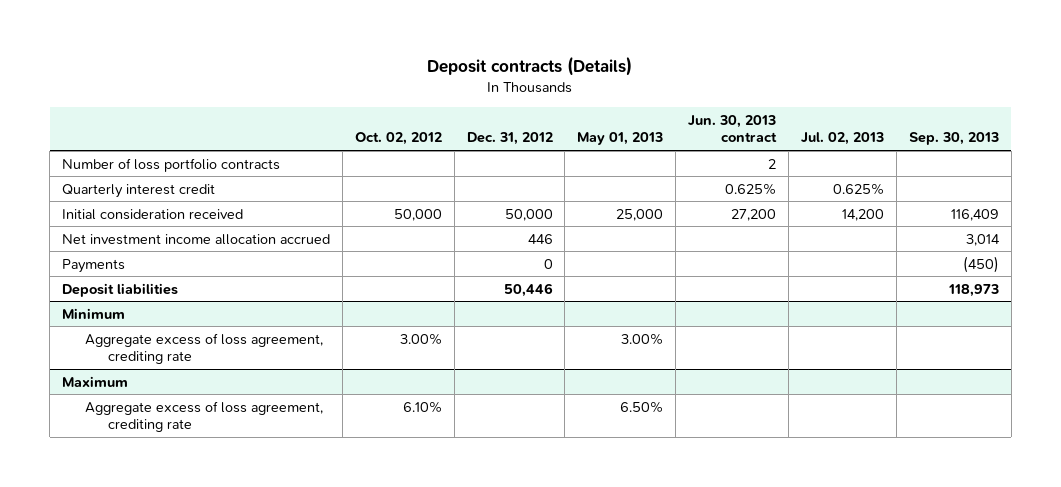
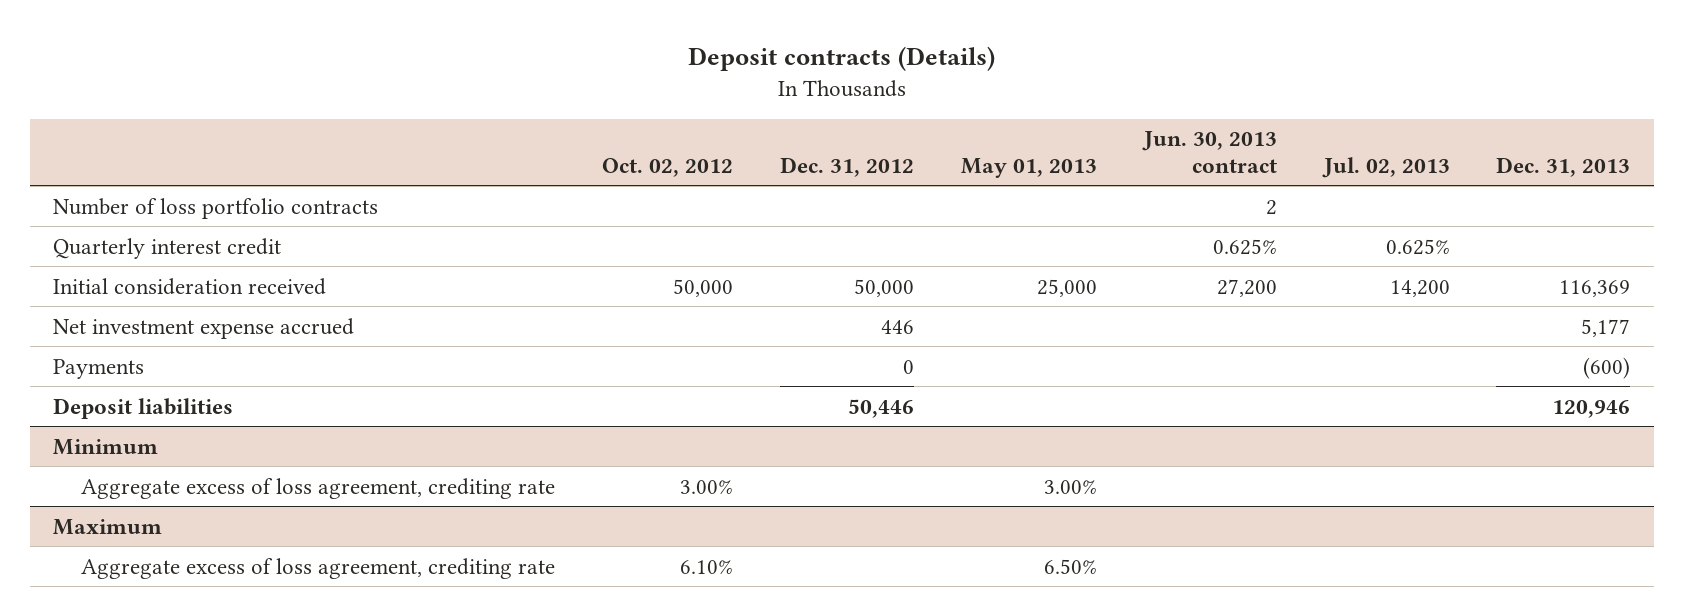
[908,132,999,146] Sep. 30, 2013 -> none
none -> [1496,156,1631,177] Dec. 31, 2013
[61,233,330,245] Net investment income allocation accrued -> [52,317,354,339] Net investment expense accrued

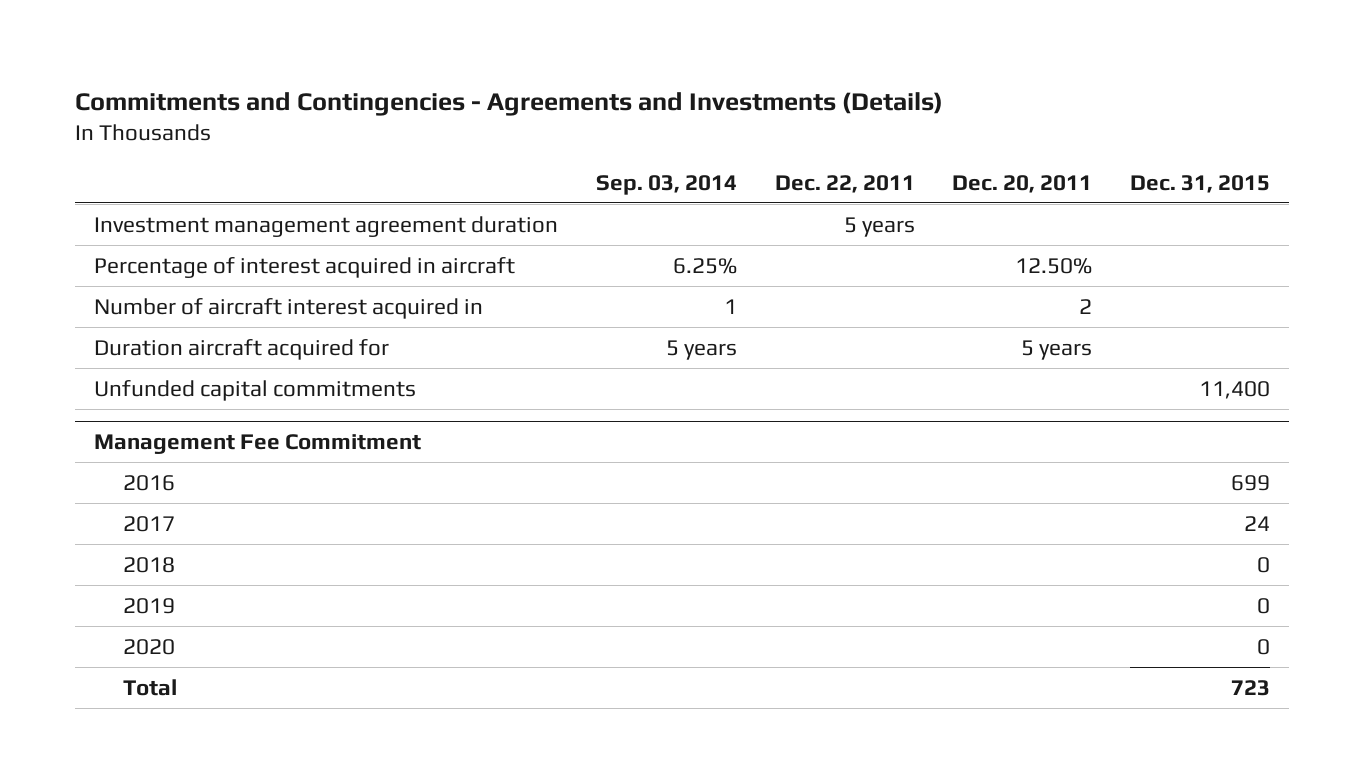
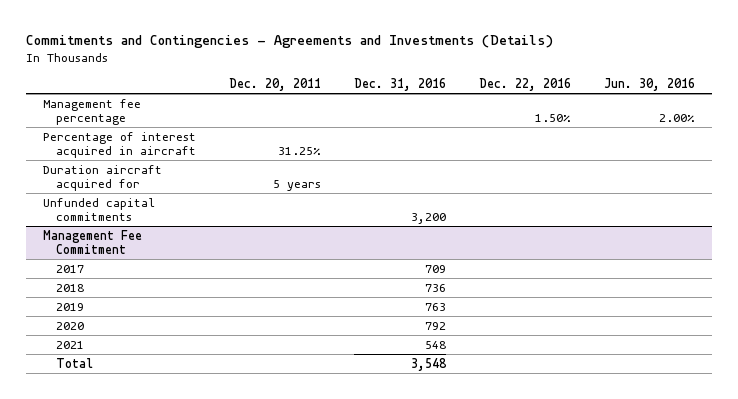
[595,174,737,195] Sep. 03, 2014 -> none
[774,174,915,193] Dec. 22, 2011 -> none
[1130,174,1271,193] Dec. 31, 2015 -> none
none -> [354,77,447,91] Dec. 31, 2016
none -> [479,77,572,91] Dec. 22, 2016
none -> [604,77,696,91] Jun. 30, 2016
[94,215,559,237] Investment management agreement duration -> none
[94,297,484,319] Number of aircraft interest acquired in -> none
none -> [42,98,141,125] Management fee percentage
[1015,257,1093,274] 12.50% -> [278,146,322,155] 31.25%
[123,474,176,491] 2016 -> none
none -> [55,340,84,349] 2021

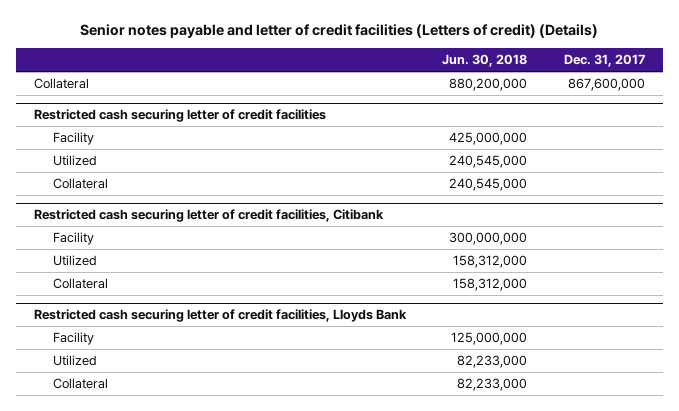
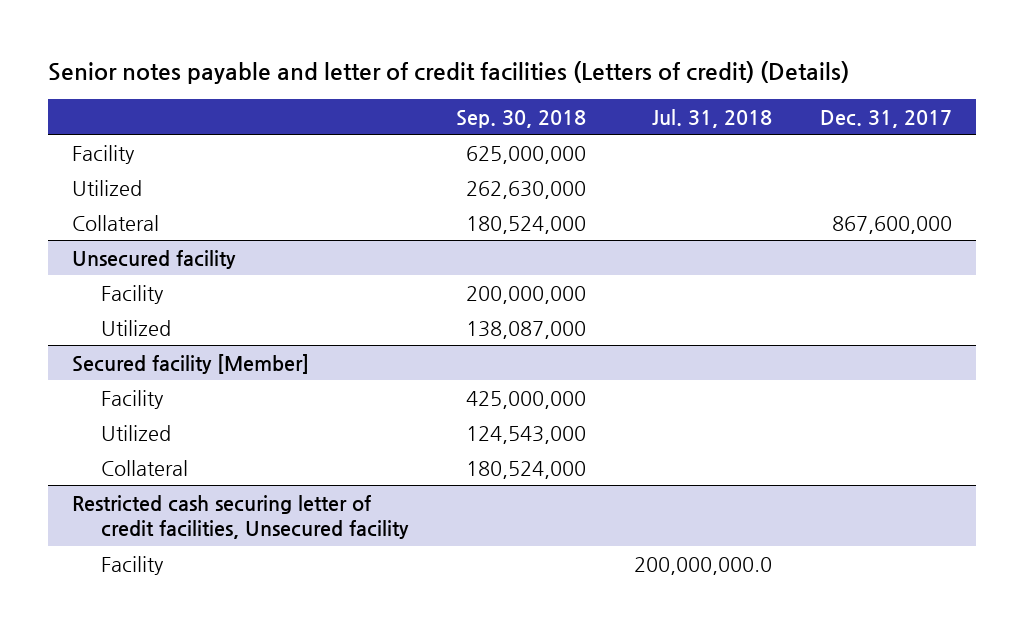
[442,54,528,68] Jun. 30, 2018 -> none
none -> [455,109,586,128] Sep. 30, 2018
none -> [651,108,772,128] Jul. 31, 2018
none -> [72,144,136,164] Facility
none -> [72,179,143,196] Utilized
none -> [72,249,237,269] Unsecured facility
none -> [100,284,164,304] Facility
none -> [100,319,171,336] Utilized
none -> [72,353,310,374] Secured facility [Member]
none -> [100,389,164,409] Facility
none -> [100,424,171,441] Utilized
none -> [100,459,188,476] Collateral
[33,109,326,123] Restricted cash securing letter of credit facilities -> [72,494,409,540] Restricted cash securing letter of credit facilities, Unsecured facility
[52,154,97,166] Utilized -> none
[52,177,108,189] Collateral -> none
[33,209,384,223] Restricted cash securing letter of credit facilities, Citibank -> none
[52,231,94,245] Facility -> none
[52,254,97,266] Utilized -> none
[52,277,108,289] Collateral -> none
[33,309,407,323] Restricted cash securing letter of credit facilities, Lloyds Bank -> none
[52,331,94,345] Facility -> none
[52,354,97,366] Utilized -> none
[52,377,108,389] Collateral -> none

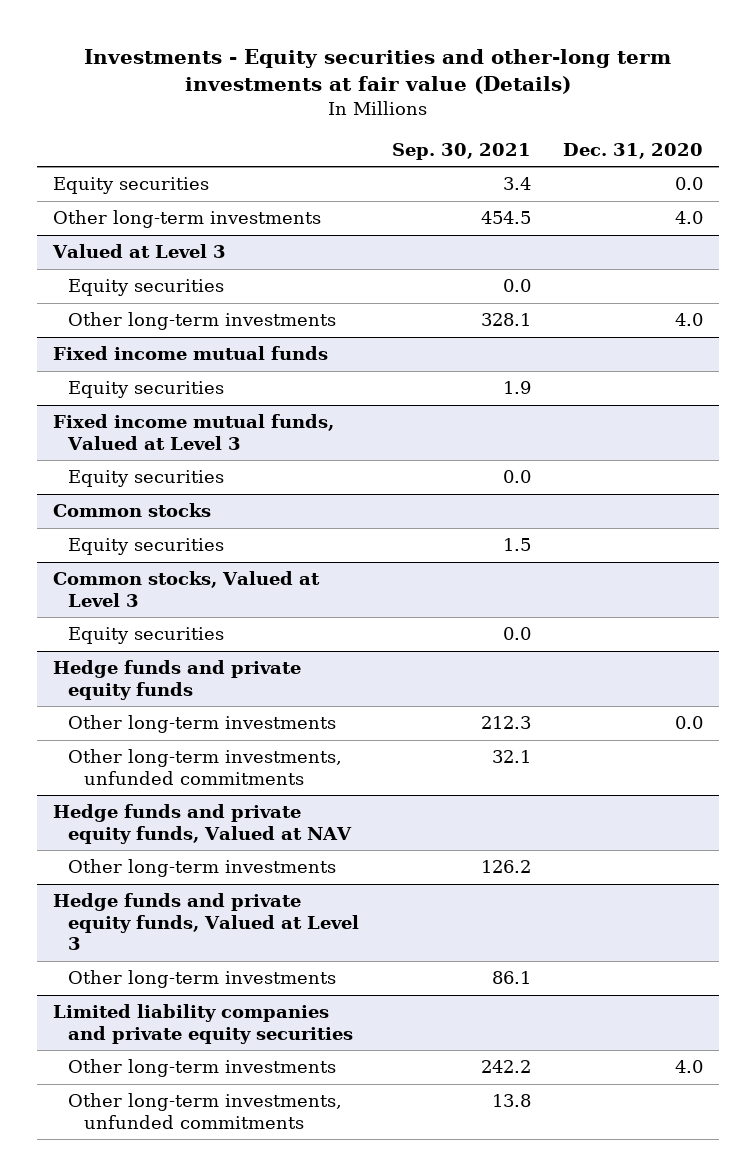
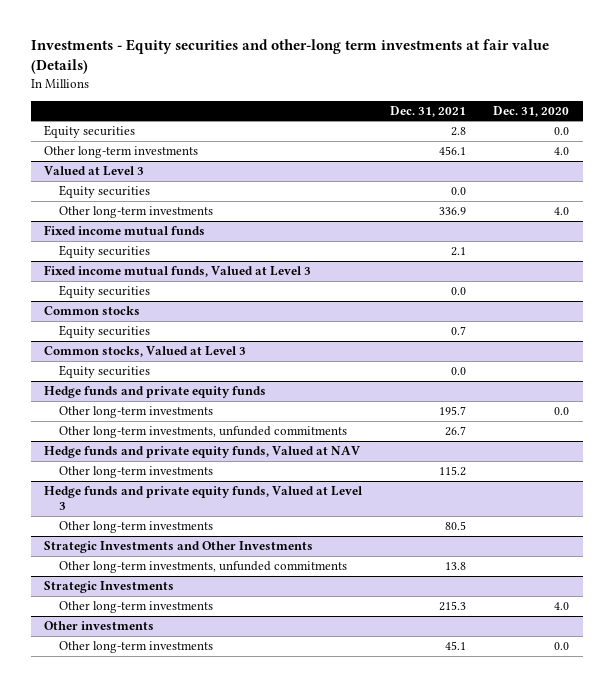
[391,142,531,160] Sep. 30, 2021 -> none
none -> [389,105,466,117] Dec. 31, 2021
none -> [44,541,314,554] Strategic Investments and Other Investments
none -> [58,561,347,574] Other long-term investments, unfunded commitments
[52,1004,354,1044] Limited liability companies and private equity securities -> [44,581,175,594] Strategic Investments
[68,1093,343,1129] Other long-term investments, unfunded commitments -> none
none -> [44,621,155,631] Other investments
none -> [58,641,213,654] Other long-term investments

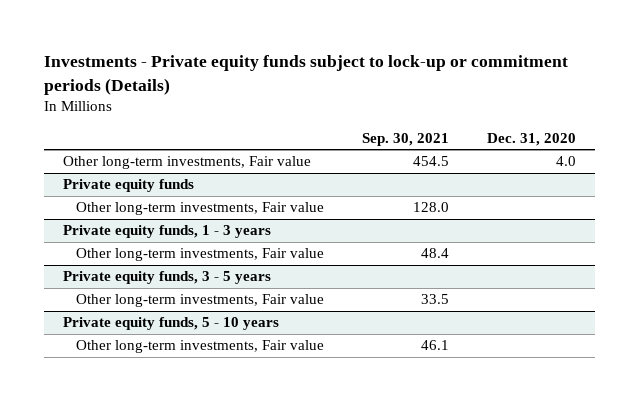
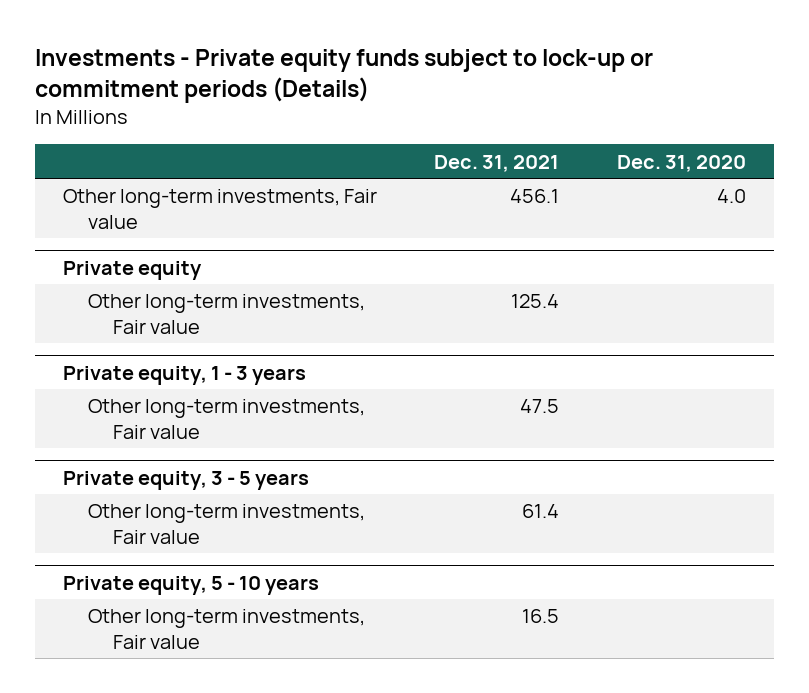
[361,132,449,146] Sep. 30, 2021 -> none
none -> [434,154,560,172] Dec. 31, 2021
[62,179,194,193] Private equity funds -> [63,260,203,280] Private equity
[62,225,271,239] Private equity funds, 1 - 3 years -> [63,365,307,385] Private equity, 1 - 3 years
[62,271,271,285] Private equity funds, 3 - 5 years -> [63,470,310,490] Private equity, 3 - 5 years
[62,317,279,331] Private equity funds, 5 - 10 years -> [63,575,320,595] Private equity, 5 - 10 years

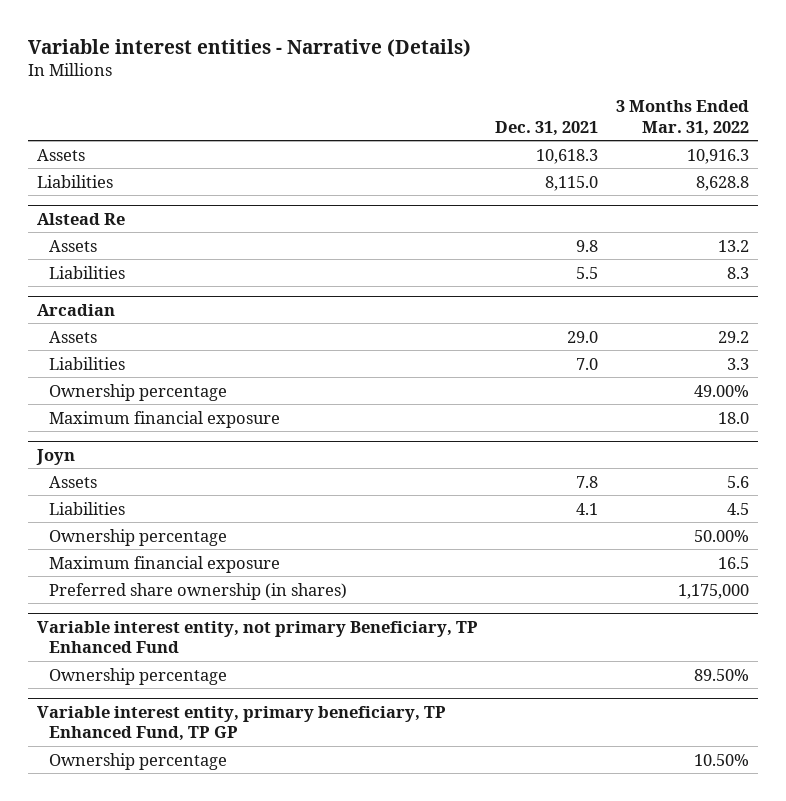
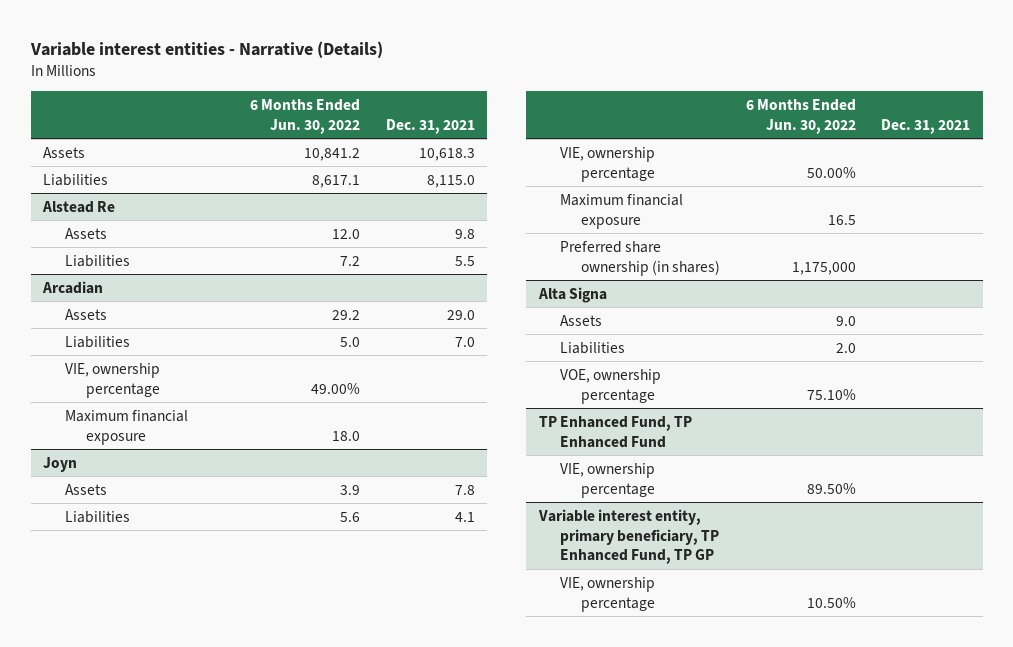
[616,100,750,136] 3 Months Ended Mar. 31, 2022 -> none
none -> [250,98,361,134] 6 Months Ended Jun. 30, 2022
[49,383,228,401] Ownership percentage -> [64,362,160,398] VIE, ownership percentage
[49,528,228,546] Ownership percentage -> [560,146,656,182] VIE, ownership percentage
none -> [537,286,607,303] Alta Signa
none -> [560,314,603,326] Assets
none -> [560,341,626,354] Liabilities
none -> [560,368,662,404] VOE, ownership percentage
[36,620,478,654] Variable interest entity, not primary Beneficiary, TP Enhanced Fund -> [538,415,692,448] TP Enhanced Fund, TP Enhanced Fund
[49,667,228,685] Ownership percentage -> [560,462,656,498] VIE, ownership percentage
[49,752,228,770] Ownership percentage -> [560,576,656,612] VIE, ownership percentage

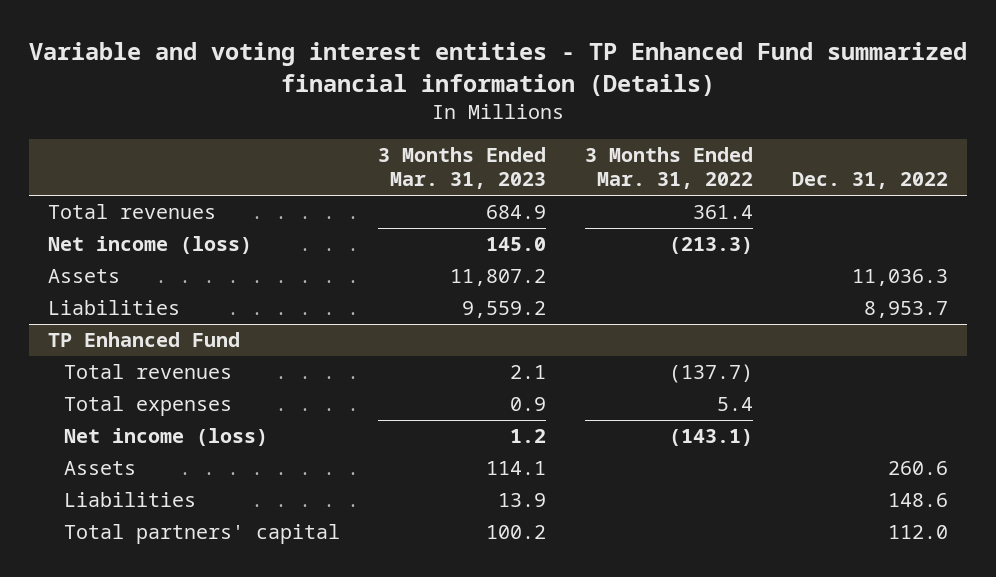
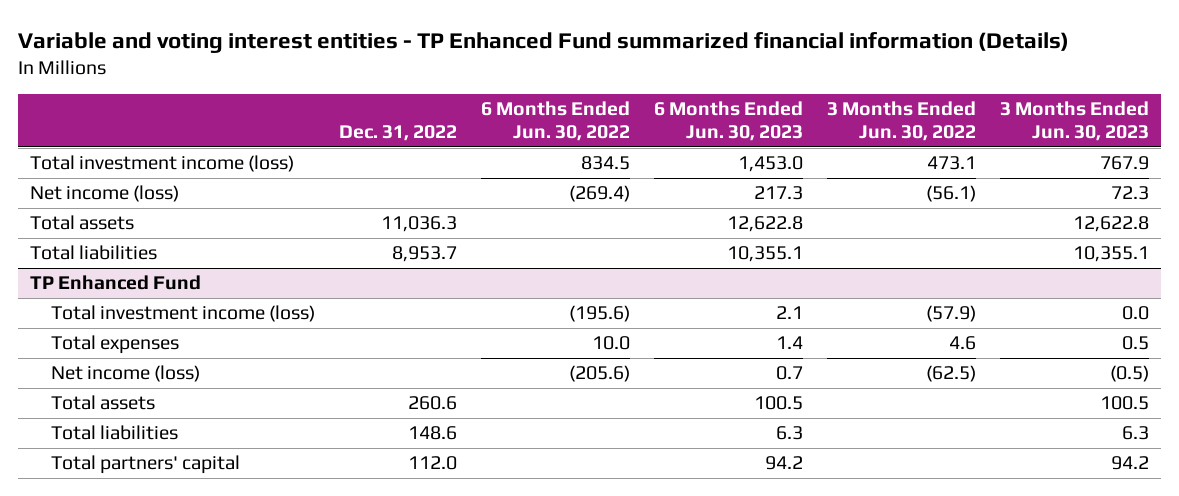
[378,147,547,190] 3 Months Ended Mar. 31, 2023 -> none
[585,147,754,190] 3 Months Ended Mar. 31, 2022 -> none
none -> [481,101,631,142] 6 Months Ended Jun. 30, 2022
none -> [654,101,804,142] 6 Months Ended Jun. 30, 2023
none -> [827,101,977,142] 3 Months Ended Jun. 30, 2022
none -> [1000,101,1150,142] 3 Months Ended Jun. 30, 2023
[48,204,217,220] Total revenues -> [29,155,294,173] Total investment income (loss)
[48,269,121,284] Assets -> [29,215,134,231] Total assets
[48,300,181,316] Liabilities -> [29,245,157,261] Total liabilities
[63,364,232,380] Total revenues -> [50,305,315,323] Total investment income (loss)
[63,461,136,476] Assets -> [50,395,155,411] Total assets
[63,492,196,508] Liabilities -> [50,425,178,441] Total liabilities

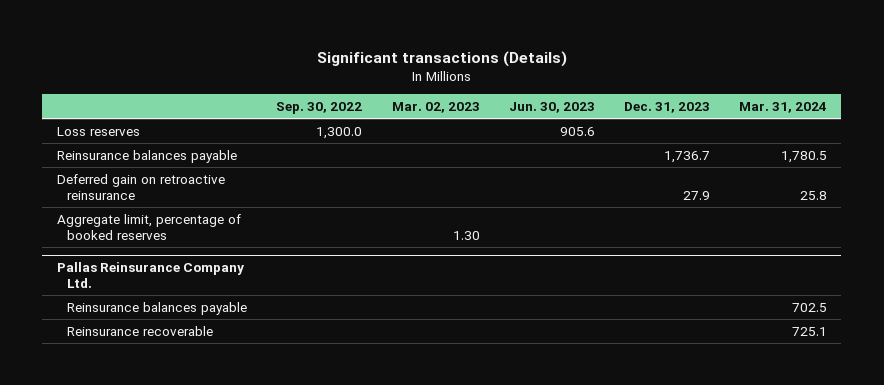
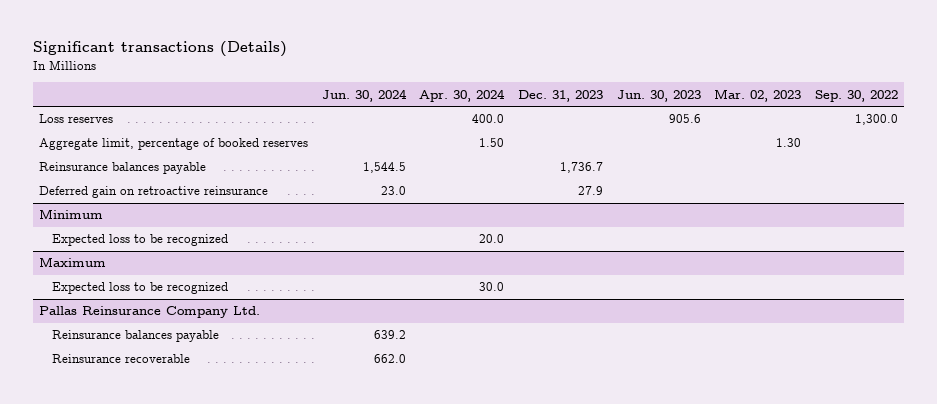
[738,101,827,113] Mar. 31, 2024 -> none
none -> [321,88,407,102] Jun. 30, 2024
none -> [419,88,506,102] Apr. 30, 2024
[57,213,242,240] Aggregate limit, percentage of booked reserves -> [39,138,309,151] Aggregate limit, percentage of booked reserves
none -> [39,209,104,220] Minimum
none -> [52,234,229,247] Expected loss to be recognized
none -> [39,257,107,268] Maximum
none -> [52,282,229,295] Expected loss to be recognized

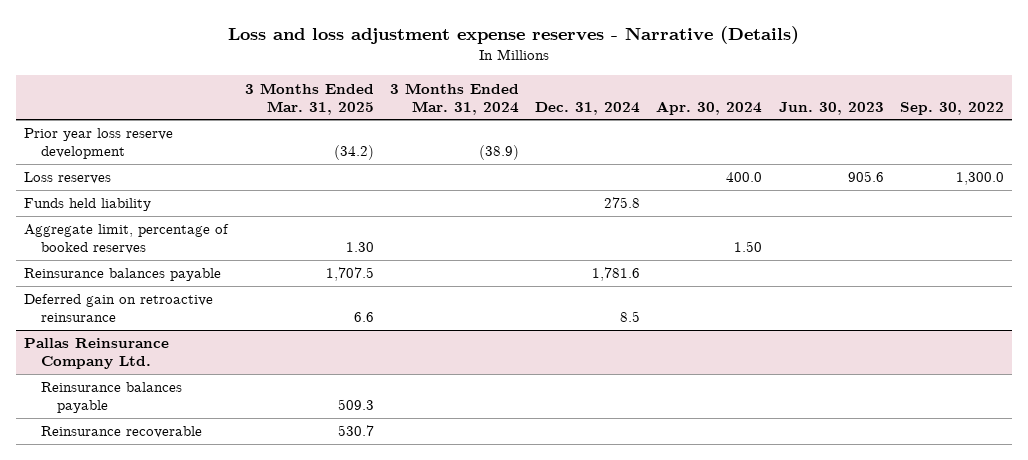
[32,41,287,58] Significant transactions (Details) -> [228,25,800,44] Loss and loss adjustment expense reserves - Narrative (Details)
[321,88,407,102] Jun. 30, 2024 -> none
[517,89,603,102] Dec. 31, 2023 -> none
[714,88,802,102] Mar. 02, 2023 -> none
none -> [244,82,374,115] 3 Months Ended Mar. 31, 2025
none -> [389,82,519,115] 3 Months Ended Mar. 31, 2024
none -> [535,101,641,115] Dec. 31, 2024
none -> [24,128,174,160] Prior year loss reserve development
none -> [24,198,152,212] Funds held liability
[39,209,104,220] Minimum -> none
[52,234,229,247] Expected loss to be recognized -> none
[39,257,107,268] Maximum -> none
[52,282,229,295] Expected loss to be recognized -> none

